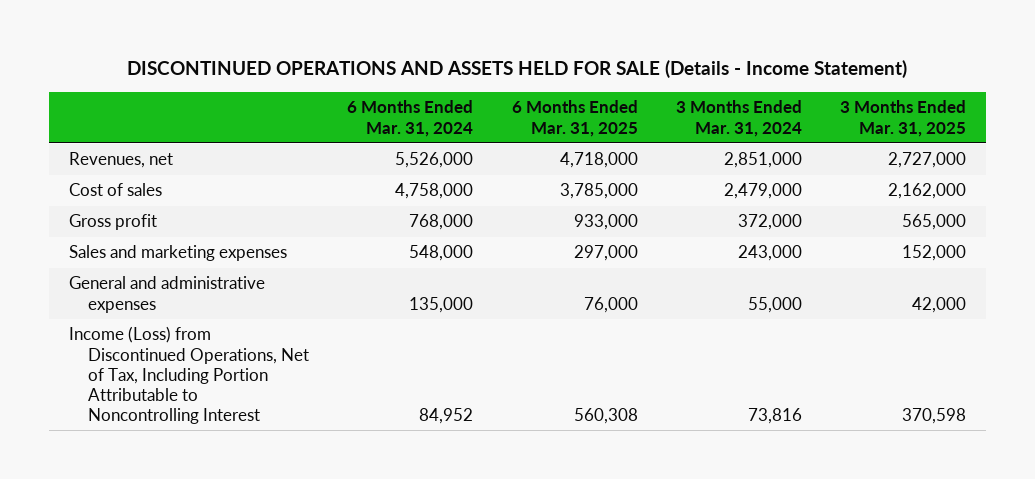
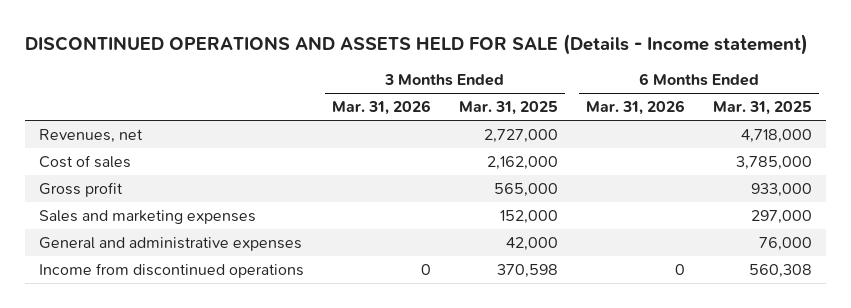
[127,60,908,79] DISCONTINUED OPERATIONS AND ASSETS HELD FOR SALE (Details - Income Statement) -> [24,34,808,56] DISCONTINUED OPERATIONS AND ASSETS HELD FOR SALE (Details - Income statement)
[347,100,474,137] 6 Months Ended Mar. 31, 2024 -> none
[675,100,802,137] 3 Months Ended Mar. 31, 2024 -> none
none -> [332,100,432,116] Mar. 31, 2026
none -> [586,100,686,116] Mar. 31, 2026
[68,326,309,424] Income (Loss) from Discontinued Operations, Net of Tax, Including Portion Attributable to Noncontrolling Interest -> [38,262,304,278] Income from discontinued operations

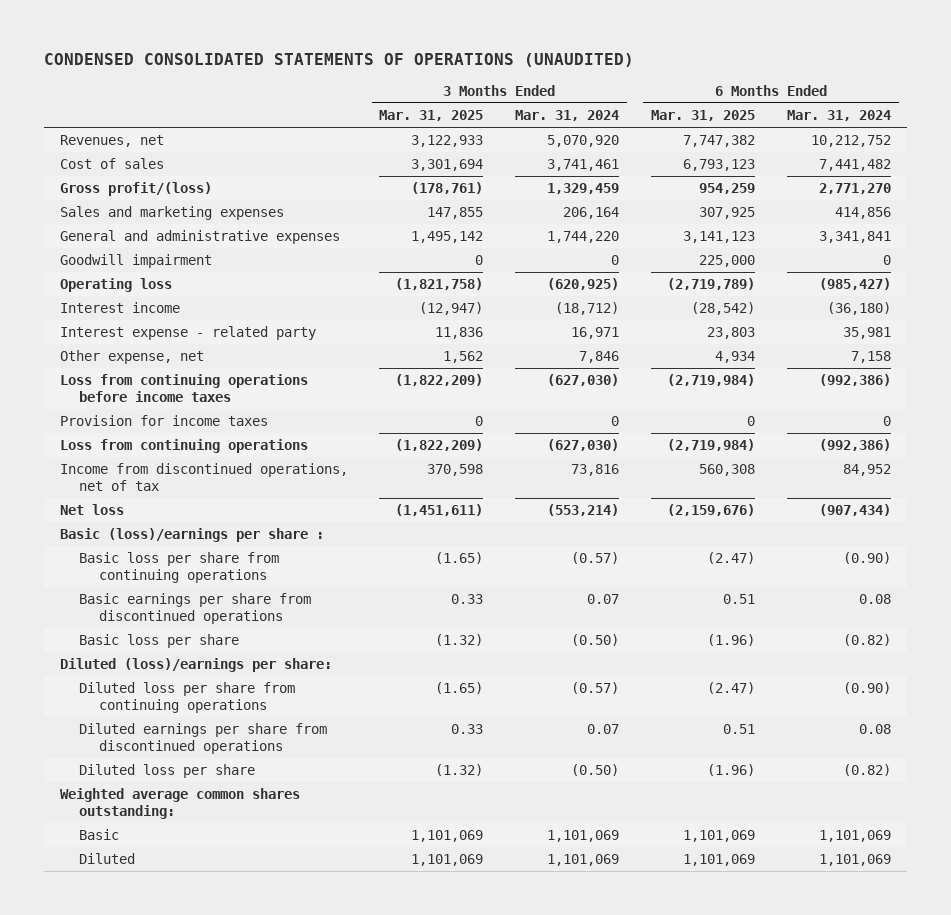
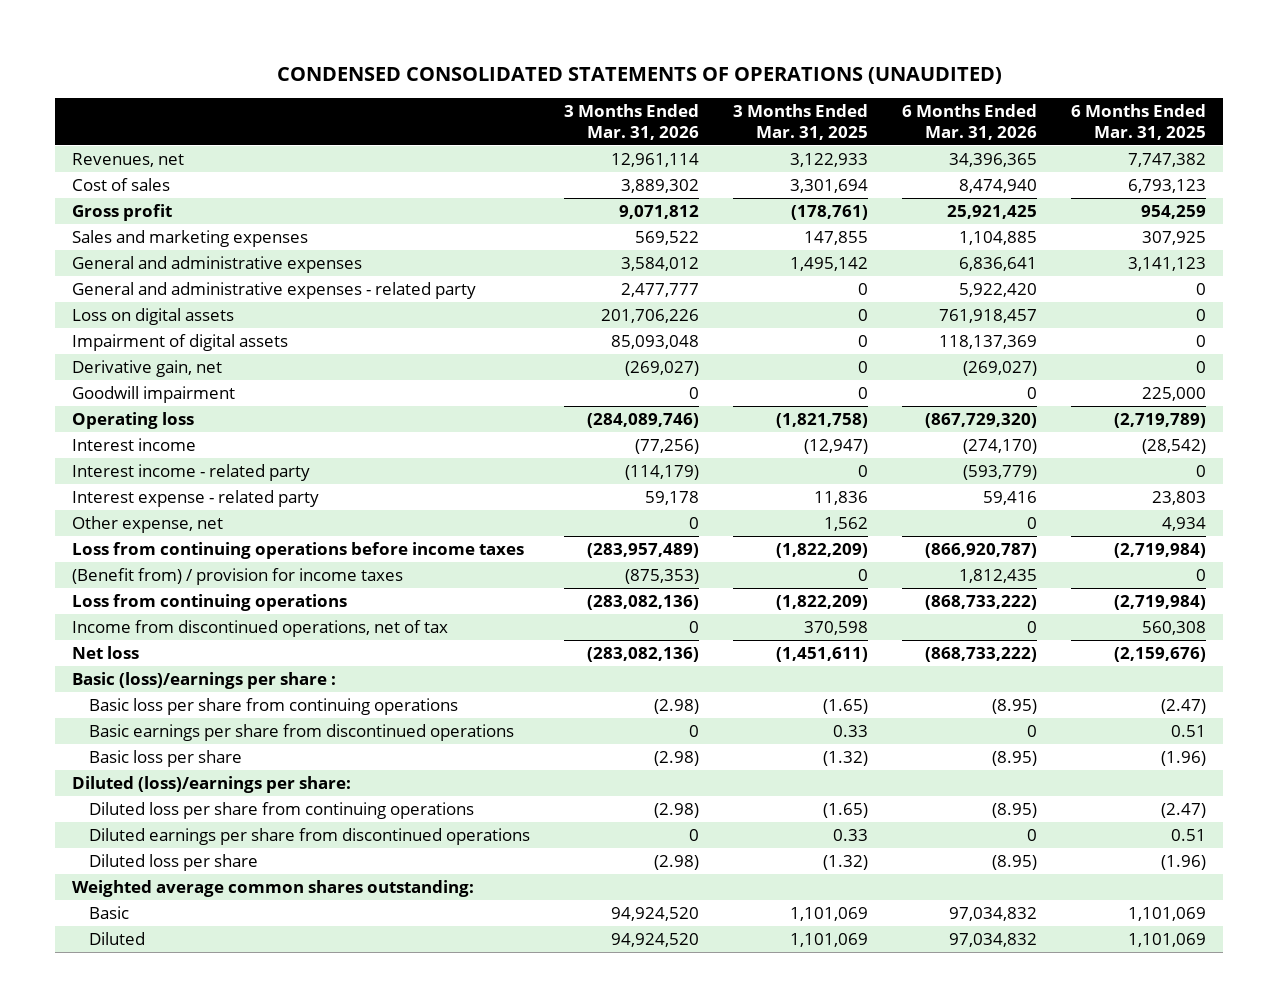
[515,110,620,122] Mar. 31, 2024 -> none
[787,110,892,122] Mar. 31, 2024 -> none
none -> [563,103,699,140] 3 Months Ended Mar. 31, 2026
none -> [902,103,1038,140] 6 Months Ended Mar. 31, 2026
[59,182,212,197] Gross profit/(loss) -> [71,204,172,222] Gross profit
none -> [71,282,476,300] General and administrative expenses - related party
none -> [71,308,234,326] Loss on digital assets
none -> [71,334,288,352] Impairment of digital assets
none -> [71,360,222,378] Derivative gain, net
none -> [71,464,310,482] Interest income - related party
[59,415,268,427] Provision for income taxes -> [71,568,403,586] (Benefit from) / provision for income taxes

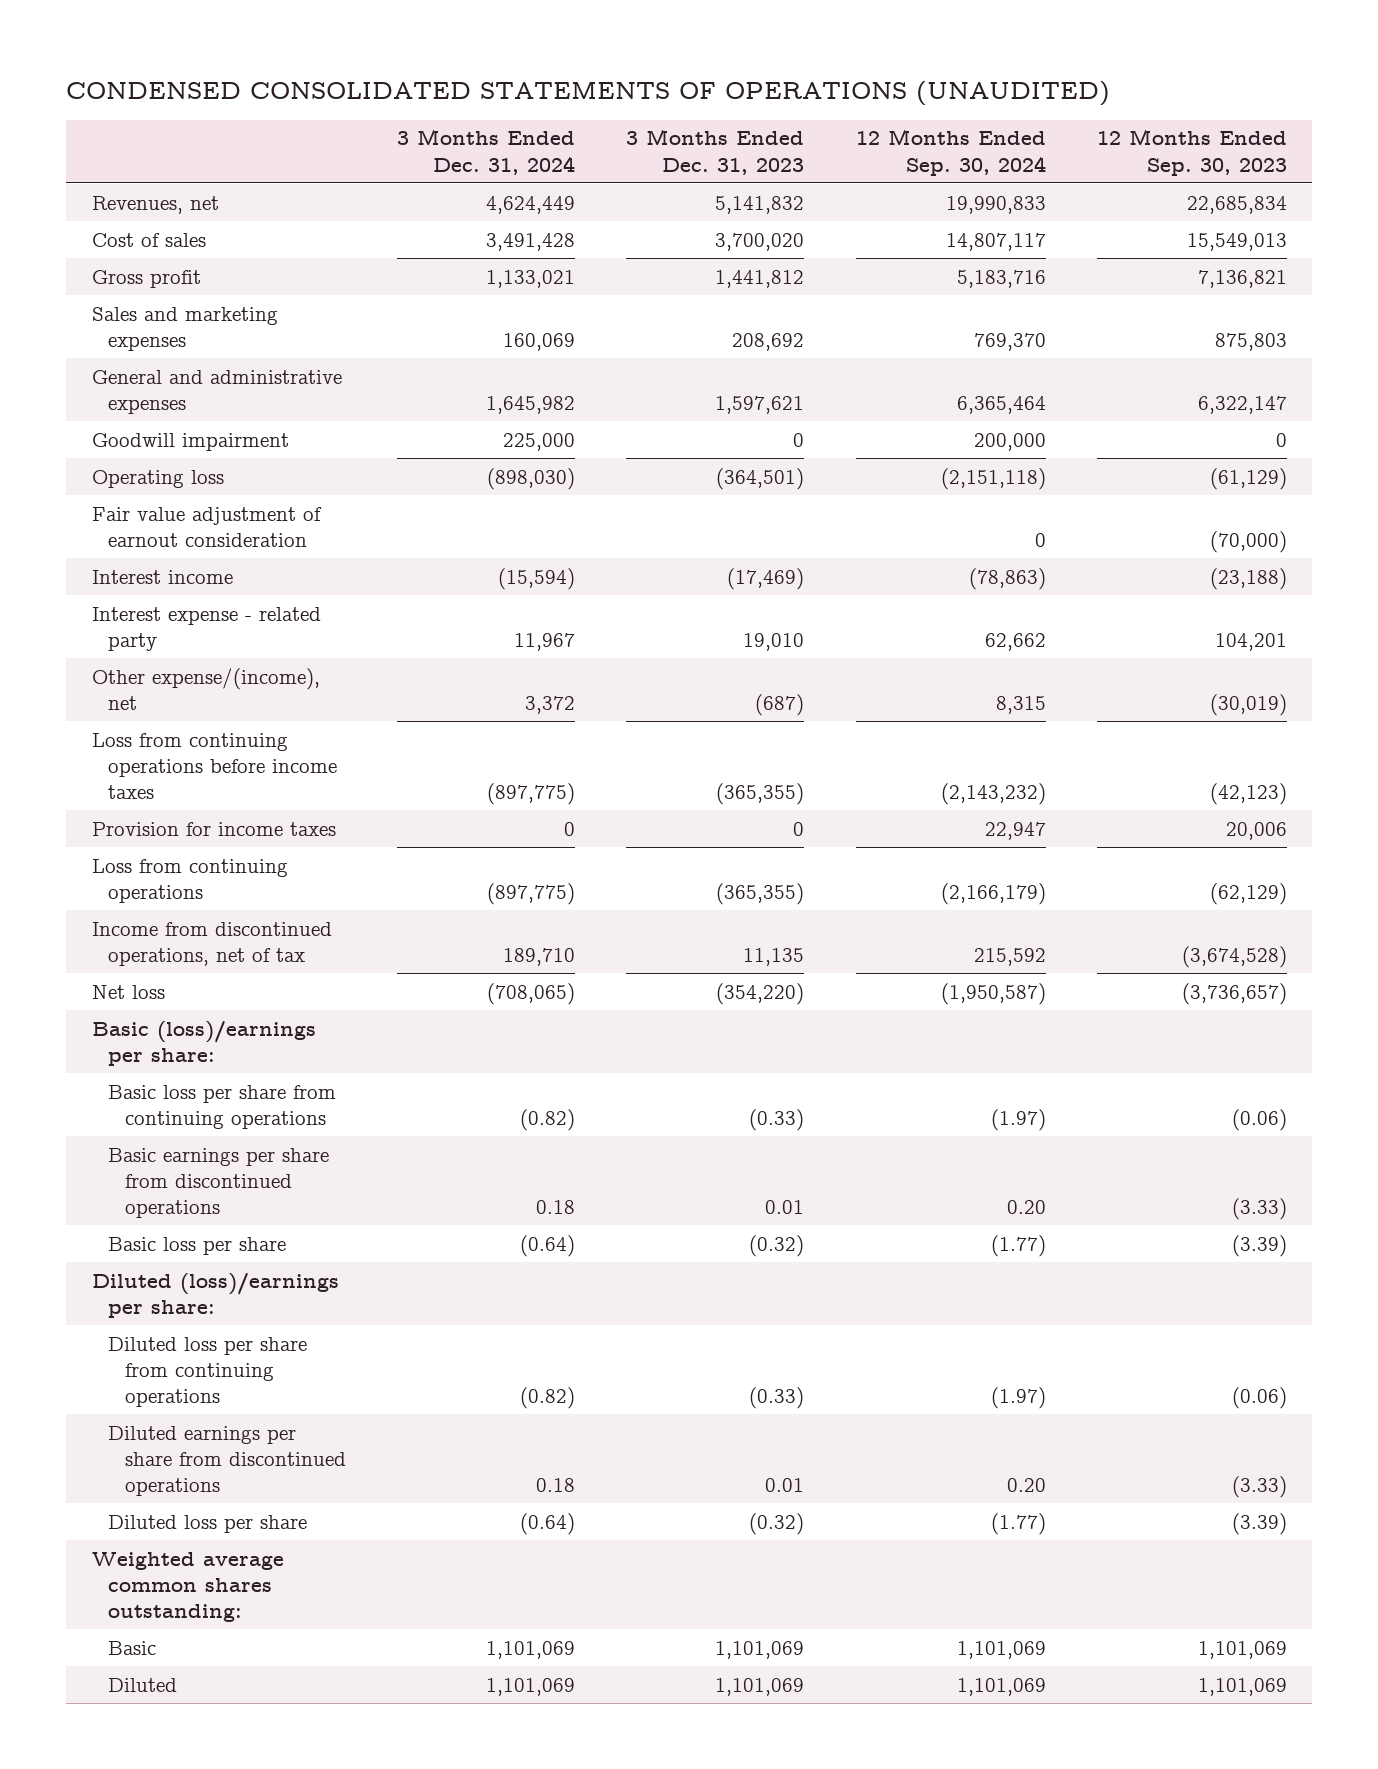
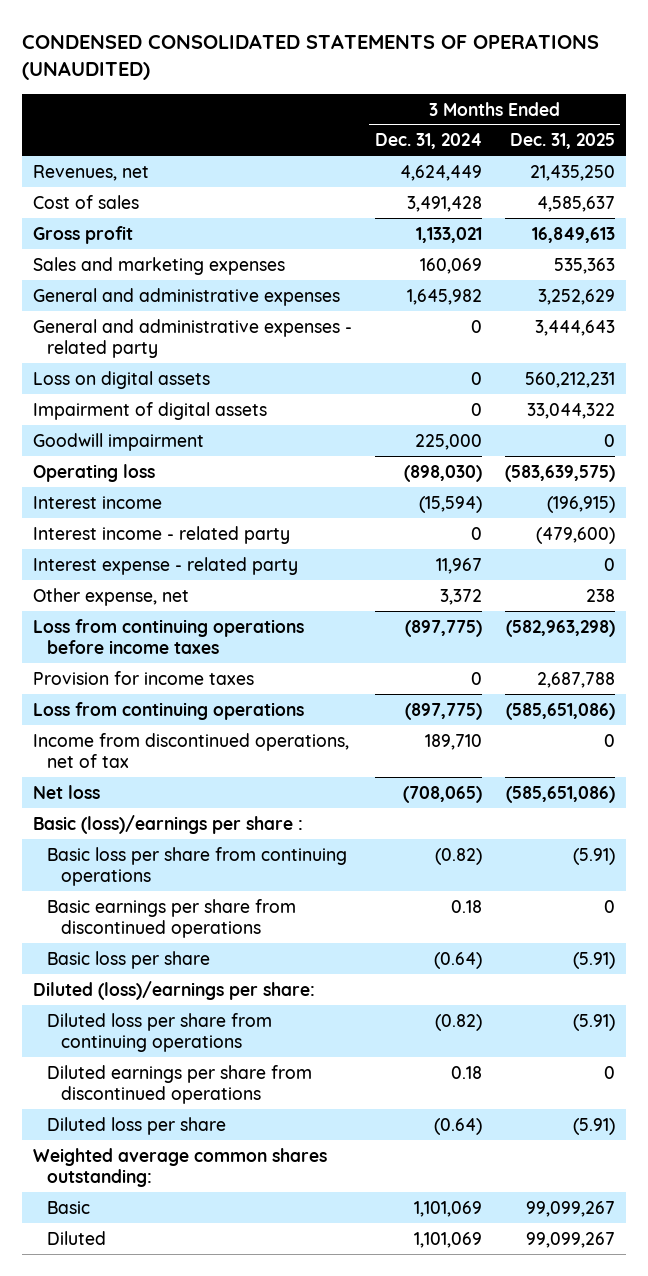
[626,129,805,175] 3 Months Ended Dec. 31, 2023 -> none
[855,129,1046,176] 12 Months Ended Sep. 30, 2024 -> none
[1096,129,1287,176] 12 Months Ended Sep. 30, 2023 -> none
none -> [509,133,615,150] Dec. 31, 2025
none -> [33,318,353,359] General and administrative expenses - related party
none -> [33,370,211,389] Loss on digital assets
none -> [33,401,268,420] Impairment of digital assets
[91,506,322,547] Fair value adjustment of earnout consideration -> none
none -> [33,525,291,544] Interest income - related party
[91,667,320,710] Other expense/(income), net -> [33,587,190,606] Other expense, net
[91,1020,316,1066] Basic (loss)/earnings per share: -> [33,814,304,834] Basic (loss)/earnings per share :

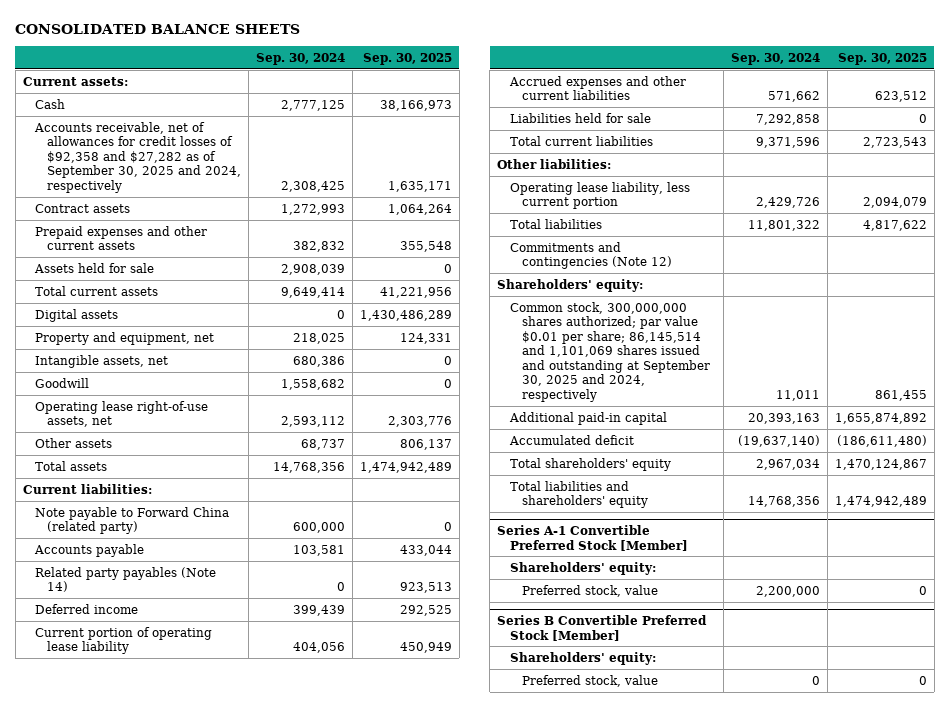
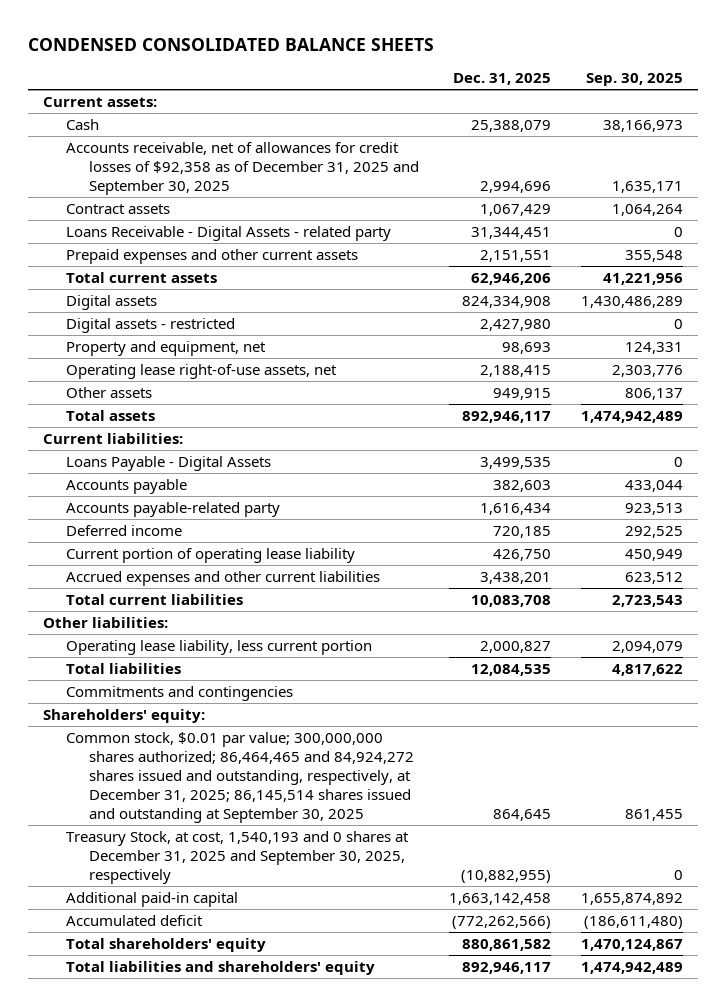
[15,23,301,34] CONSOLIDATED BALANCE SHEETS -> [27,38,434,52] CONDENSED CONSOLIDATED BALANCE SHEETS
[256,52,346,65] Sep. 30, 2024 -> none
none -> [453,73,552,86] Dec. 31, 2025
[33,121,242,193] Accounts receivable, net of allowances for credit losses of $92,358 and $27,282 as of September 30, 2025 and 2024, respectively -> [65,141,419,195] Accounts receivable, net of allowances for credit losses of $92,358 as of December 31, 2025 and September 30, 2025
none -> [65,225,391,241] Loans Receivable - Digital Assets - related party
[33,262,154,273] Assets held for sale -> none
none -> [65,317,235,333] Digital assets - restricted
[34,354,168,368] Intangible assets, net -> none
[34,377,89,388] Goodwill -> none
[34,506,229,535] Note payable to Forward China (related party) -> none
none -> [65,455,271,471] Loans Payable - Digital Assets
[34,566,216,593] Related party payables (Note 14) -> [65,501,280,517] Accounts payable-related party
[509,112,651,123] Liabilities held for sale -> none
[509,241,672,270] Commitments and contingencies (Note 12) -> [65,685,293,701] Commitments and contingencies
[509,301,710,402] Common stock, 300,000,000 shares authorized; par value $0.01 per share; 86,145,514 and 1,101,069 shares issued and outstanding at September 30, 2025 and 2024, respectively -> [65,731,414,823] Common stock, $0.01 par value; 300,000,000 shares authorized; 86,464,465 and 84,924,272 shares issued and outstanding, respectively, at December 31, 2025; 86,145,514 shares issued and outstanding at September 30, 2025
none -> [65,830,409,884] Treasury Stock, at cost, 1,540,193 and 0 shares at December 31, 2025 and September 30, 2025, respectively
[497,525,688,551] Series A-1 Convertible Preferred Stock [Member] -> none
[509,561,656,575] Shareholders' equity: -> none
[521,584,658,597] Preferred stock, value -> none
[497,615,708,641] Series B Convertible Preferred Stock [Member] -> none
[509,651,656,665] Shareholders' equity: -> none
[521,674,658,687] Preferred stock, value -> none

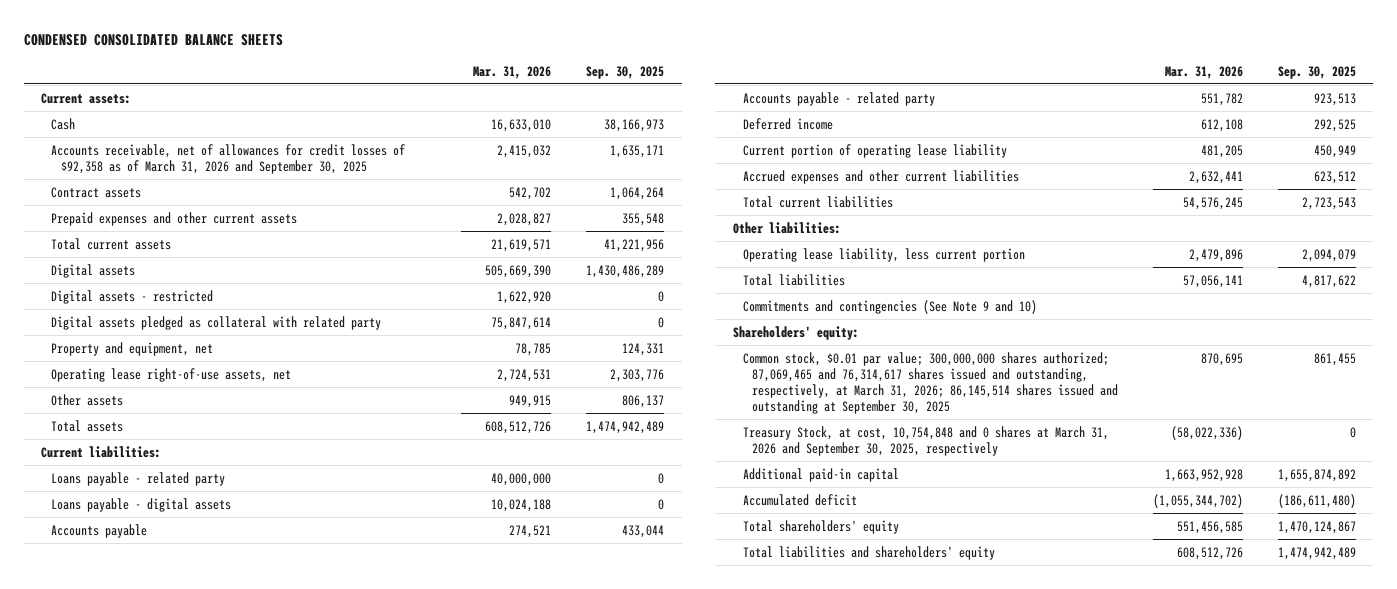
[453,73,552,86] Dec. 31, 2025 -> none
none -> [473,65,552,79] Mar. 31, 2026
[65,141,419,195] Accounts receivable, net of allowances for credit losses of $92,358 as of December 31, 2025 and September 30, 2025 -> [50,143,405,174] Accounts receivable, net of allowances for credit losses of $92,358 as of March 31, 2026 and September 30, 2025
[65,225,391,241] Loans Receivable - Digital Assets - related party -> none
none -> [50,315,381,330] Digital assets pledged as collateral with related party
none -> [50,471,225,486] Loans payable - related party
[65,455,271,471] Loans Payable - Digital Assets -> [50,497,231,512] Loans payable - digital assets
[65,501,280,517] Accounts payable-related party -> [742,91,935,106] Accounts payable - related party
[65,685,293,701] Commitments and contingencies -> [742,299,1037,314] Commitments and contingencies (See Note 9 and 10)
[65,731,414,823] Common stock, $0.01 par value; 300,000,000 shares authorized; 86,464,465 and 84,924,272 shares issued and outstanding, respectively, at December 31, 2025; 86,145,514 shares issued and outstanding at September 30, 2025 -> [742,351,1119,414] Common stock, $0.01 par value; 300,000,000 shares authorized; 87,069,465 and 76,314,617 shares issued and outstanding, respectively, at March 31, 2026; 86,145,514 shares issued and outstanding at September 30, 2025
[65,830,409,884] Treasury Stock, at cost, 1,540,193 and 0 shares at December 31, 2025 and September 30, 2025, respectively -> [742,425,1109,456] Treasury Stock, at cost, 10,754,848 and 0 shares at March 31, 2026 and September 30, 2025, respectively

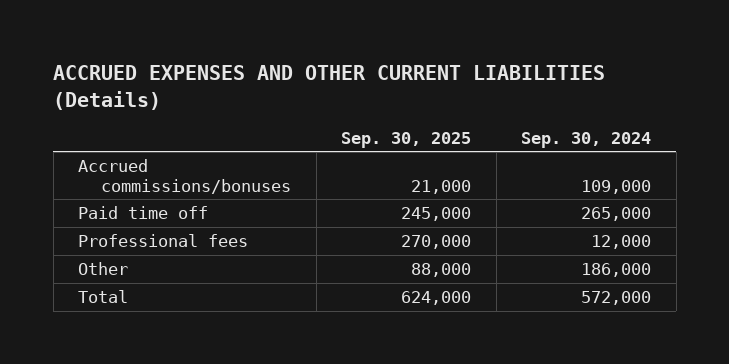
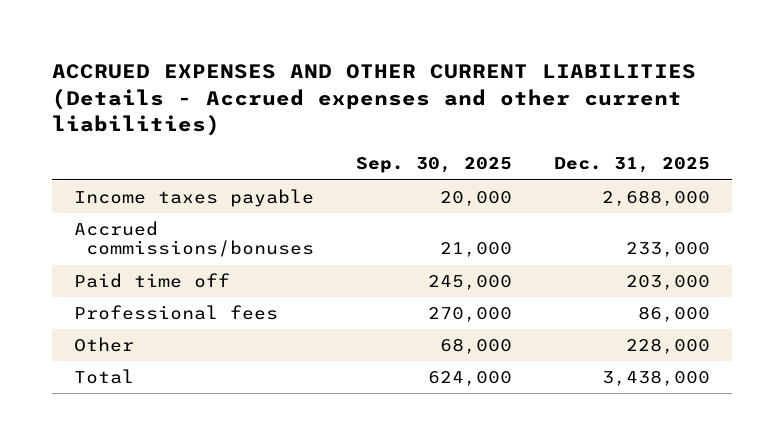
[53,64,606,110] ACCRUED EXPENSES AND OTHER CURRENT LIABILITIES (Details) -> [52,64,697,136] ACCRUED EXPENSES AND OTHER CURRENT LIABILITIES (Details - Accrued expenses and other current liabilities)
[521,131,652,148] Sep. 30, 2024 -> none
none -> [554,157,711,174] Dec. 31, 2025
none -> [73,189,314,208] Income taxes payable
[411,263,472,278] 88,000 -> [440,338,513,355] 68,000

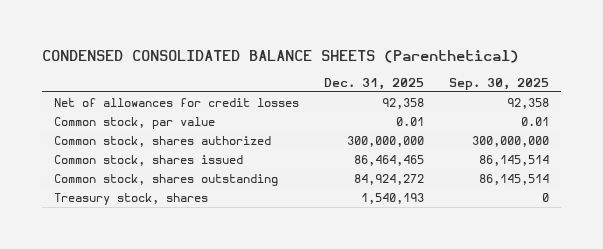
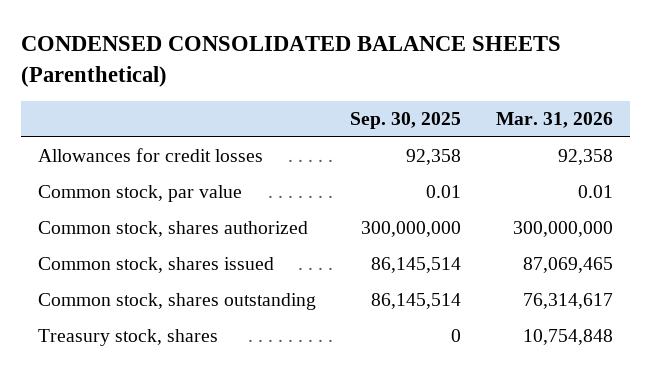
[323,77,424,90] Dec. 31, 2025 -> none
none -> [495,112,613,129] Mar. 31, 2026
[54,98,300,108] Net of allowances for credit losses -> [37,148,263,163] Allowances for credit losses

